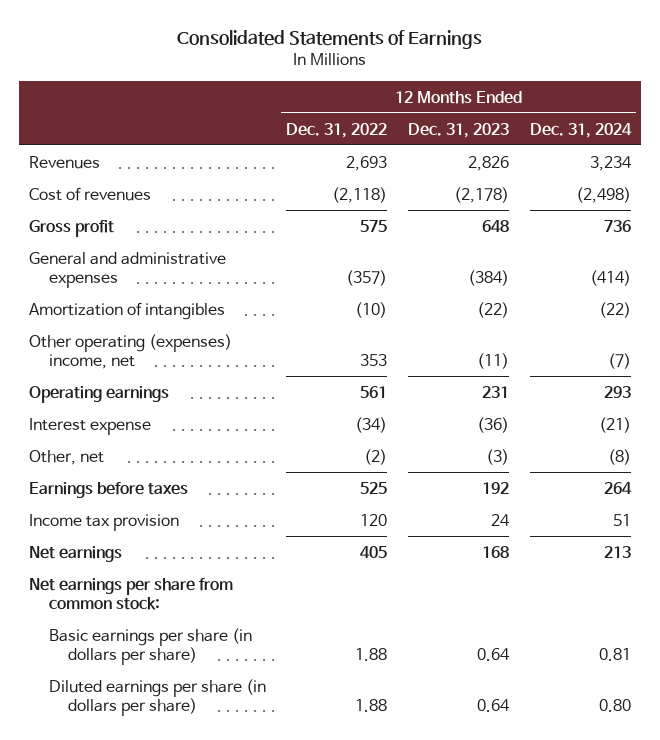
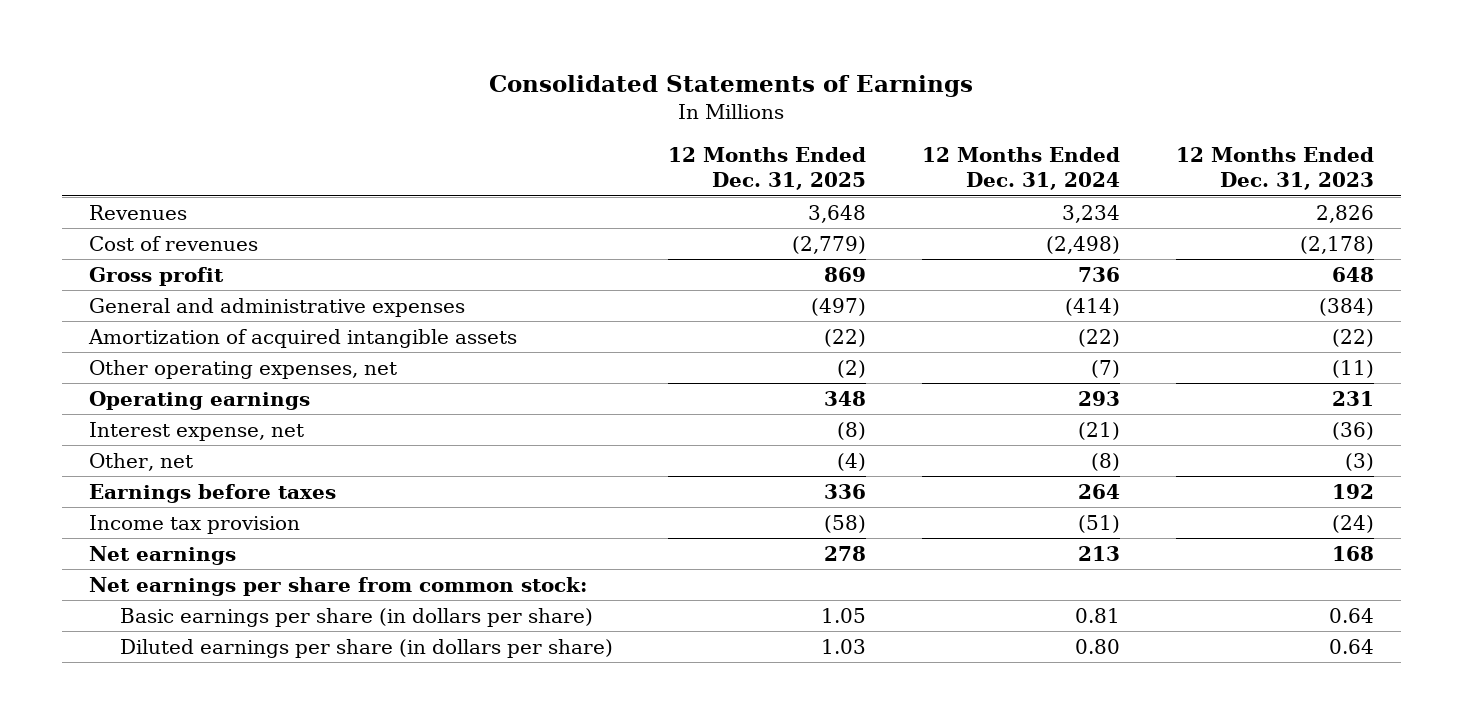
[286,122,388,138] Dec. 31, 2022 -> none
none -> [668,147,867,191] 12 Months Ended Dec. 31, 2025
[29,301,226,320] Amortization of intangibles -> [88,328,518,348] Amortization of acquired intangible assets
[29,333,233,370] Other operating (expenses) income, net -> [89,359,398,379] Other operating expenses, net
[29,417,152,435] Interest expense -> [89,421,305,441] Interest expense, net
[491,513,511,526] 24 -> [1331,514,1374,533] (24)
[612,513,631,526] 51 -> [1077,514,1120,533] (51)

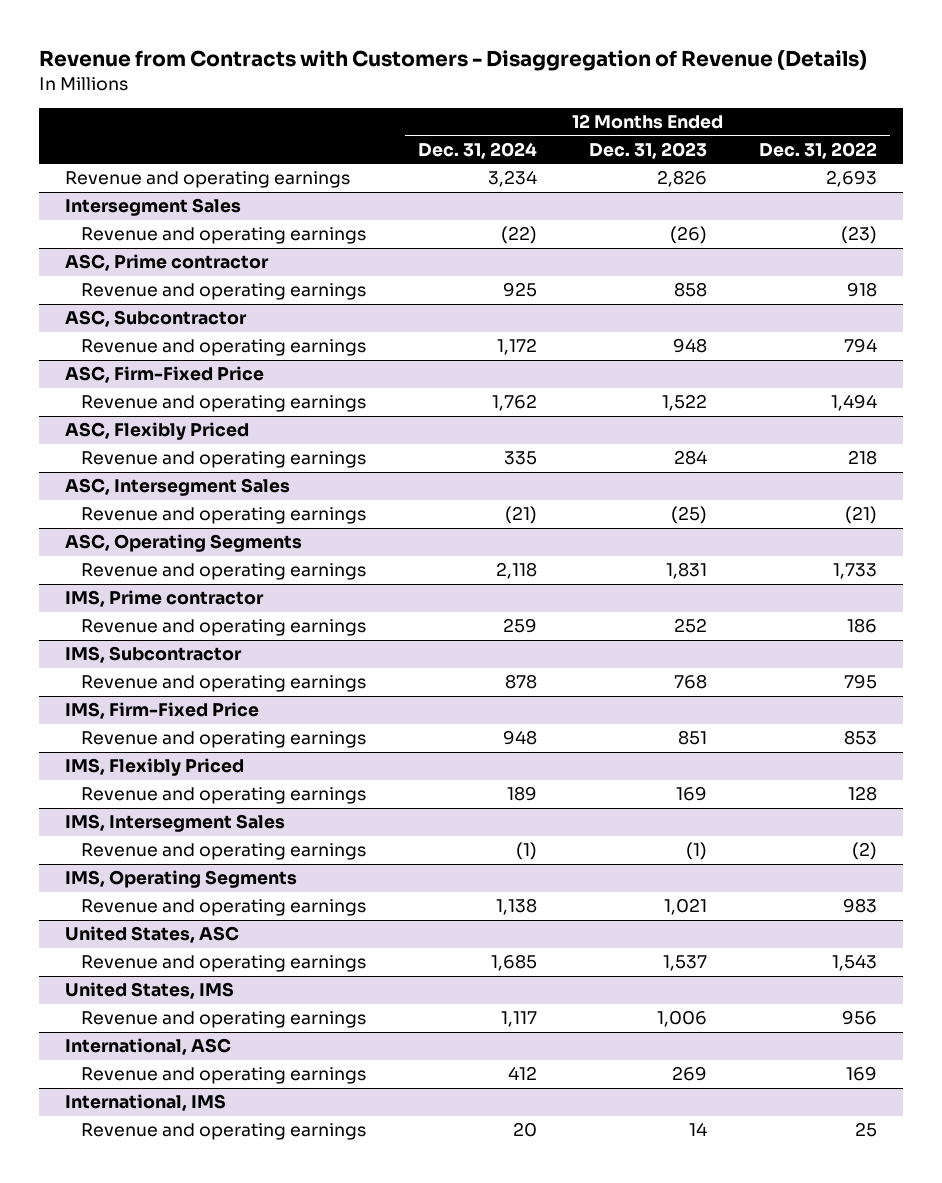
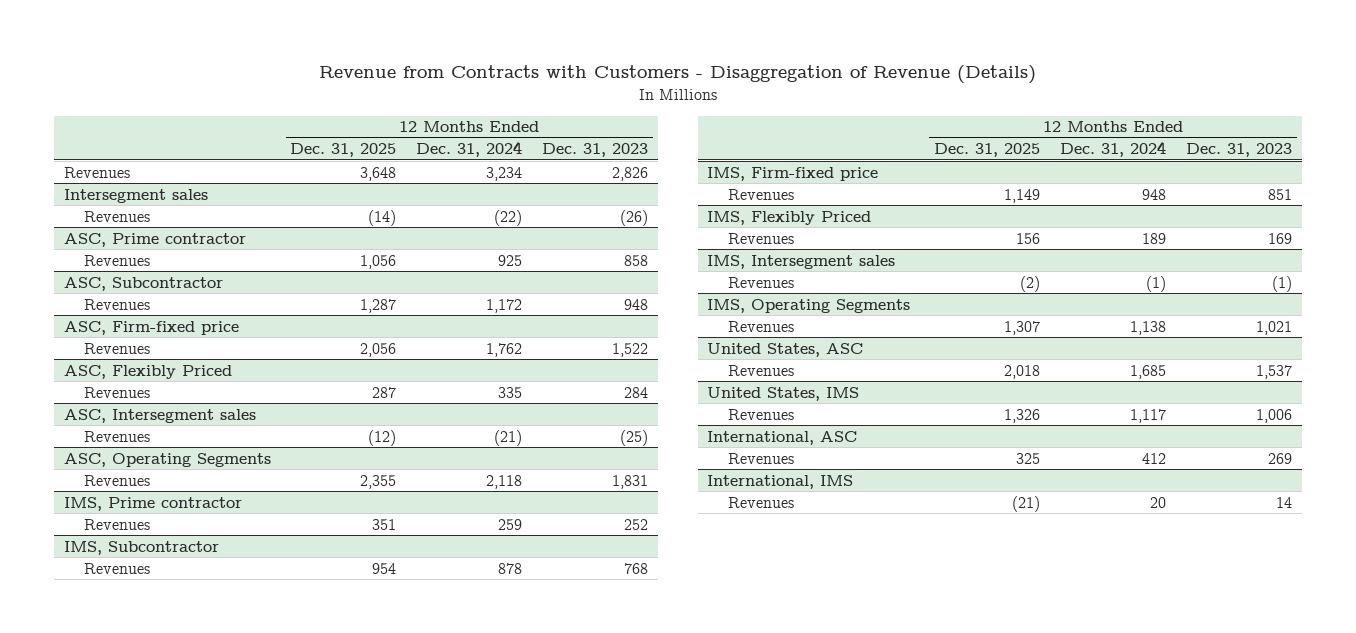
[759,141,878,159] Dec. 31, 2022 -> none
none -> [290,143,397,158] Dec. 31, 2025
[64,171,350,189] Revenue and operating earnings -> [63,166,130,178] Revenues
[64,198,241,217] Intersegment Sales -> [63,188,208,203] Intersegment sales
[81,227,367,245] Revenue and operating earnings -> [83,210,150,222] Revenues
[81,283,367,301] Revenue and operating earnings -> [83,254,150,266] Revenues
[81,339,367,357] Revenue and operating earnings -> [83,298,150,310] Revenues
[64,366,264,384] ASC, Firm-Fixed Price -> [63,320,239,335] ASC, Firm-fixed price
[81,395,367,413] Revenue and operating earnings -> [83,342,150,354] Revenues
[81,451,367,469] Revenue and operating earnings -> [83,386,150,398] Revenues
[64,478,290,497] ASC, Intersegment Sales -> [63,408,256,423] ASC, Intersegment sales
[81,507,367,525] Revenue and operating earnings -> [83,430,150,442] Revenues
[81,563,367,581] Revenue and operating earnings -> [83,474,150,486] Revenues
[81,619,367,637] Revenue and operating earnings -> [83,518,150,530] Revenues
[81,675,367,693] Revenue and operating earnings -> [83,562,150,574] Revenues
[64,702,259,720] IMS, Firm-Fixed Price -> [707,166,879,181] IMS, Firm-fixed price
[81,731,367,749] Revenue and operating earnings -> [727,188,794,200] Revenues
[81,787,367,805] Revenue and operating earnings -> [727,232,794,244] Revenues
[64,814,285,833] IMS, Intersegment Sales -> [707,254,896,269] IMS, Intersegment sales
[81,843,367,861] Revenue and operating earnings -> [727,276,794,288] Revenues
[81,899,367,917] Revenue and operating earnings -> [727,320,794,332] Revenues
[81,955,367,973] Revenue and operating earnings -> [727,364,794,376] Revenues
[81,1011,367,1029] Revenue and operating earnings -> [727,408,794,420] Revenues
[81,1067,367,1085] Revenue and operating earnings -> [727,452,794,464] Revenues
[81,1123,367,1141] Revenue and operating earnings -> [727,496,794,508] Revenues

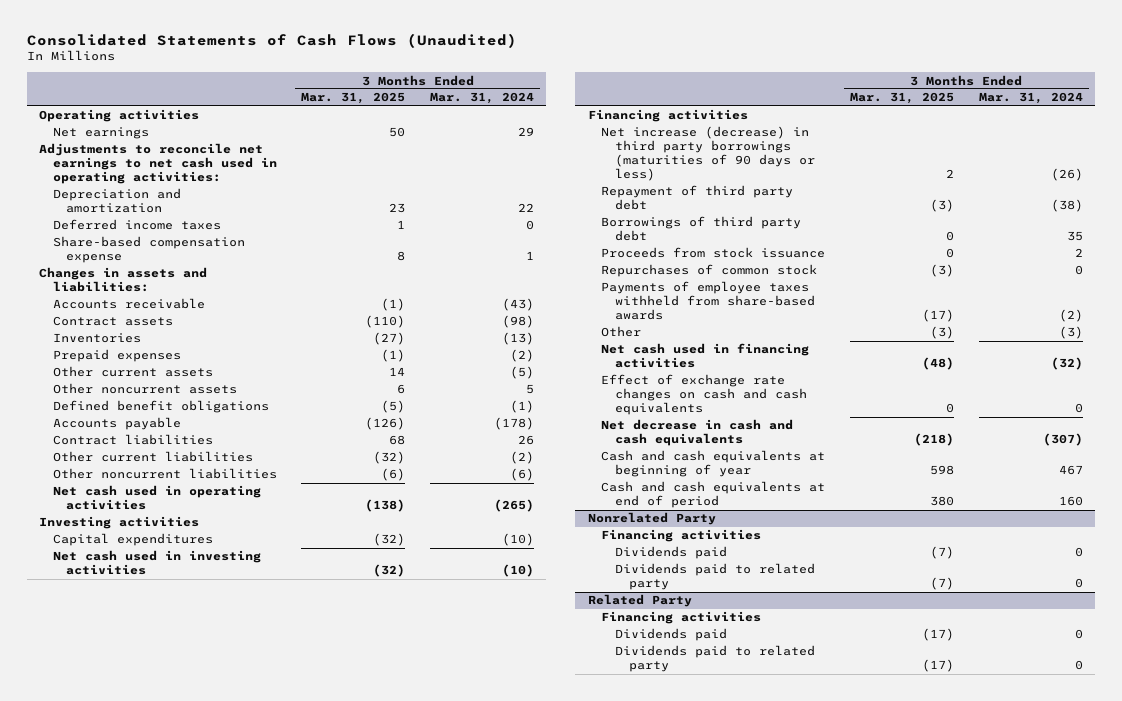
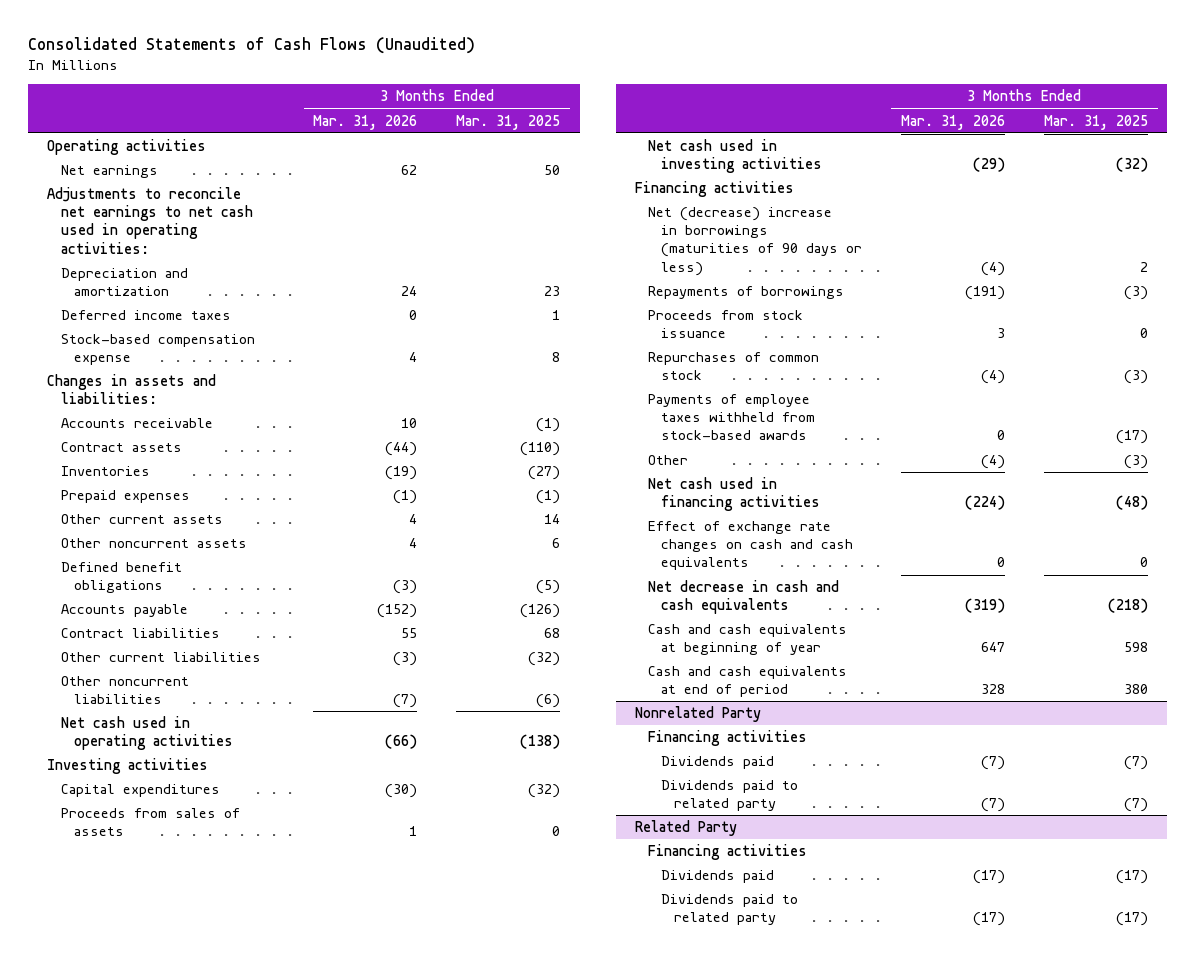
[429,92,534,105] Mar. 31, 2024 -> none
none -> [313,114,418,130] Mar. 31, 2026
[52,236,245,264] Share-based compensation expense -> [60,334,255,366] Stock-based compensation expense
none -> [60,808,240,837] Proceeds from sales of assets
[601,216,802,242] Borrowings of third party debt -> none
[601,126,816,182] Net increase (decrease) in third party borrowings (maturities of 90 days or less) -> [648,207,863,276] Net (decrease) increase in borrowings (maturities of 90 days or less)
[601,185,794,211] Repayment of third party debt -> [648,286,845,300] Repayments of borrowings
[601,281,816,321] Payments of employee taxes withheld from share-based awards -> [648,394,816,441] Payments of employee taxes withheld from stock-based awards

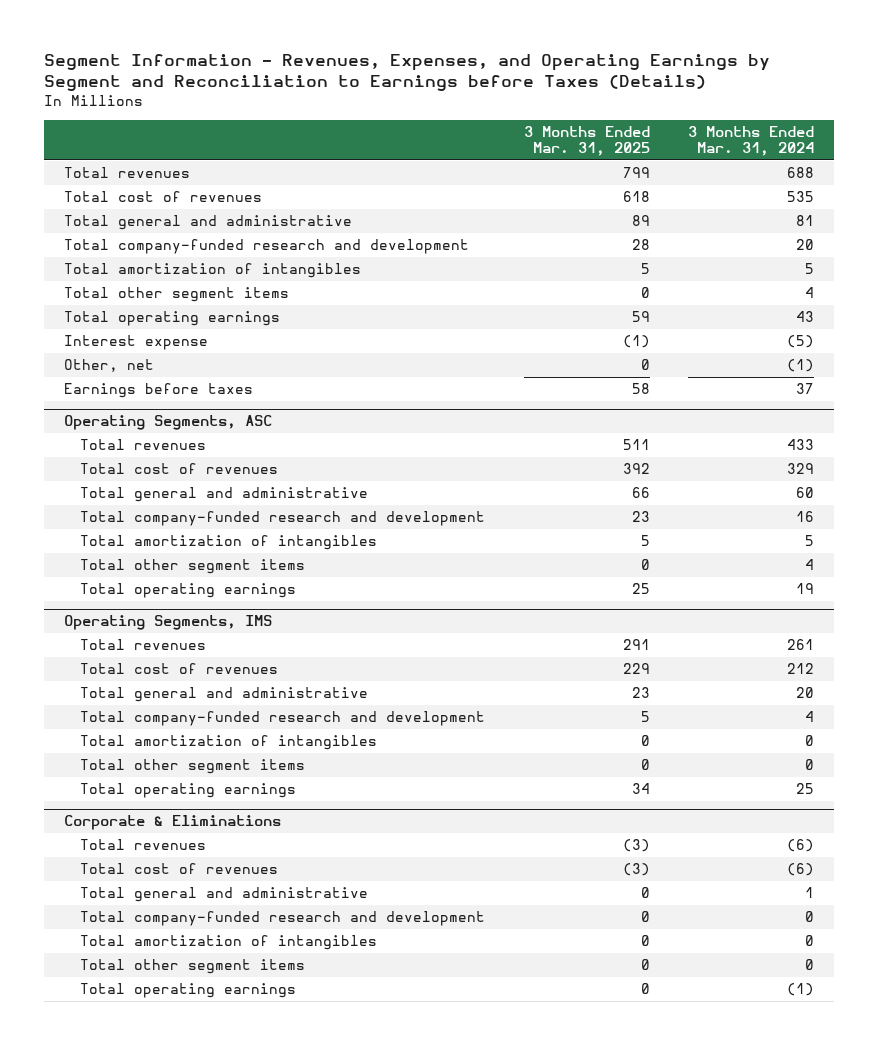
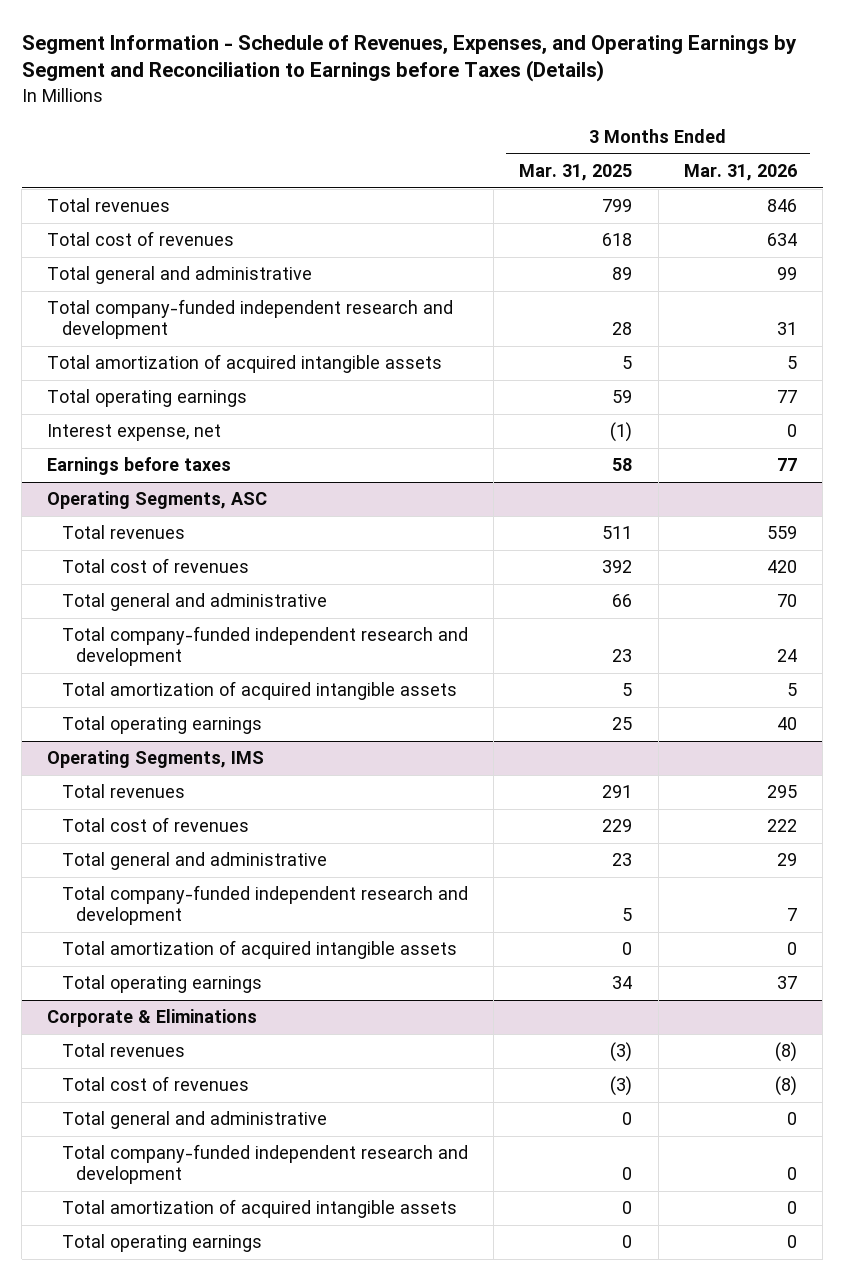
[44,53,771,92] Segment Information - Revenues, Expenses, and Operating Earnings by Segment and Reconciliation to Earnings before Taxes (Details) -> [21,34,797,83] Segment Information - Schedule of Revenues, Expenses, and Operating Earnings by Segment and Reconciliation to Earnings before Taxes (Details)
[688,126,815,157] 3 Months Ended Mar. 31, 2024 -> none
none -> [683,163,797,181] Mar. 31, 2026
[63,287,289,303] Total other segment items -> none
[63,239,469,255] Total company-funded research and development -> [47,299,454,340] Total company-funded independent research and development
[63,263,361,279] Total amortization of intangibles -> [47,354,443,374] Total amortization of acquired intangible assets
[63,359,154,373] Other, net -> none
[63,335,208,351] Interest expense -> [47,424,222,442] Interest expense, net
[79,559,305,575] Total other segment items -> none
[79,511,485,527] Total company-funded research and development -> [61,626,468,667] Total company-funded independent research and development
[79,535,377,551] Total amortization of intangibles -> [61,681,457,701] Total amortization of acquired intangible assets
[79,759,305,775] Total other segment items -> none
[79,711,485,727] Total company-funded research and development -> [61,885,468,926] Total company-funded independent research and development
[79,735,377,751] Total amortization of intangibles -> [61,940,457,960] Total amortization of acquired intangible assets
[79,959,305,975] Total other segment items -> none
[79,911,485,927] Total company-funded research and development -> [61,1144,468,1185] Total company-funded independent research and development
[79,935,377,951] Total amortization of intangibles -> [61,1199,457,1219] Total amortization of acquired intangible assets

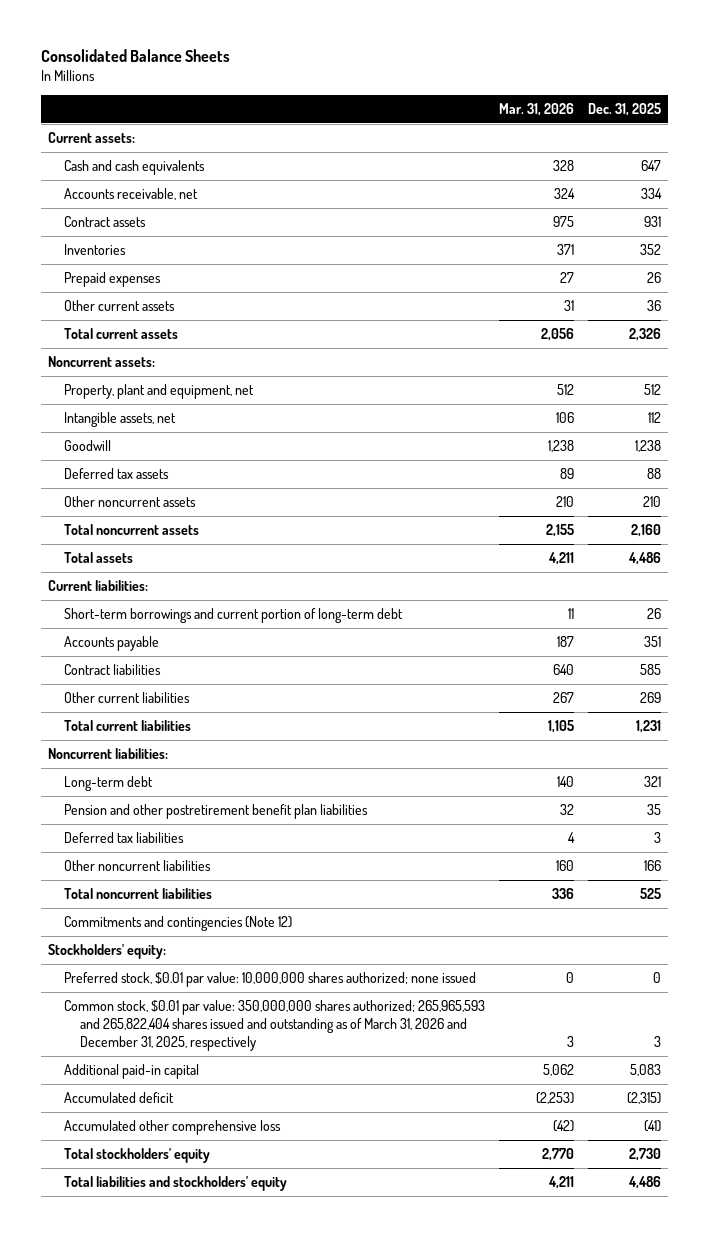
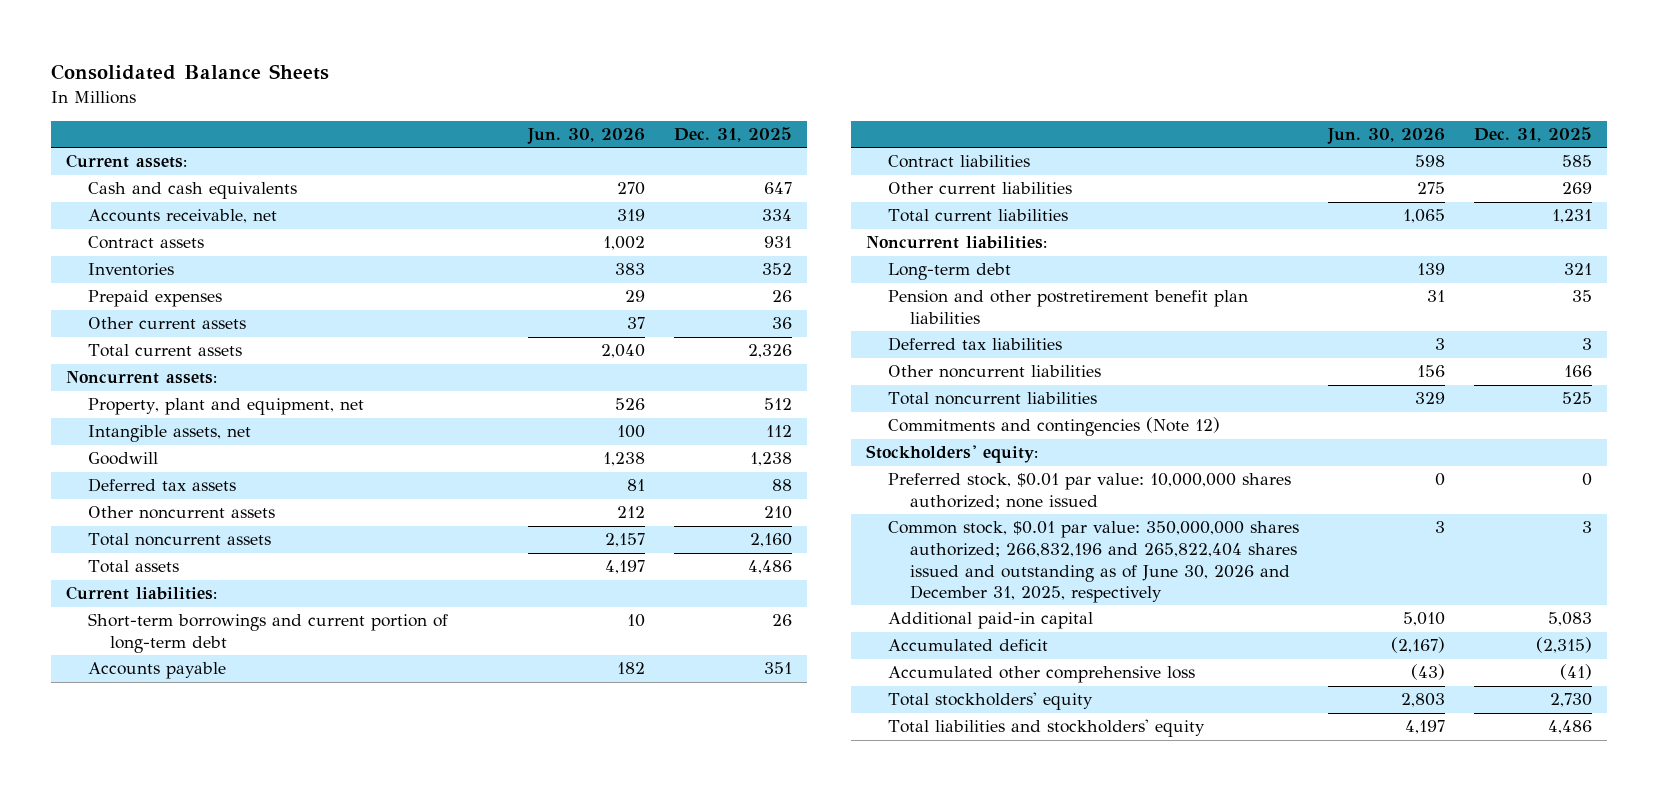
[499,102,575,116] Mar. 31, 2026 -> none
none -> [527,128,646,145] Jun. 30, 2026
[64,999,486,1051] Common stock, $0.01 par value: 350,000,000 shares authorized; 265,965,593 and 265,822,404 shares issued and outstanding as of March 31, 2026 and December 31, 2025, respectively -> [887,521,1299,604] Common stock, $0.01 par value: 350,000,000 shares authorized; 266,832,196 and 265,822,404 shares issued and outstanding as of June 30, 2026 and December 31, 2025, respectively

